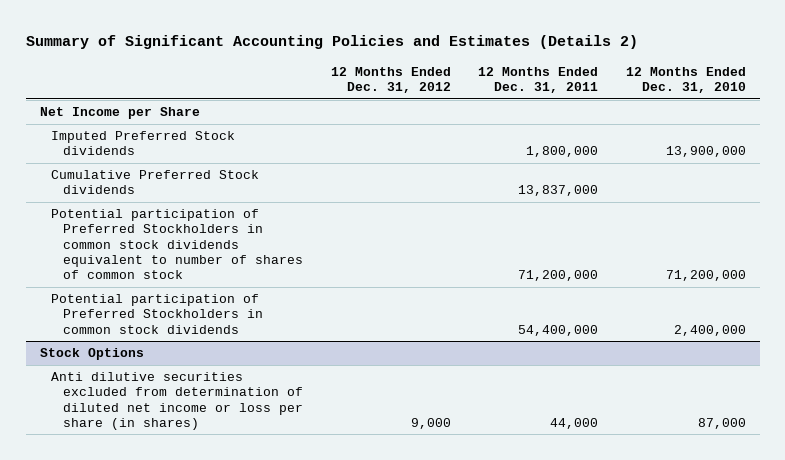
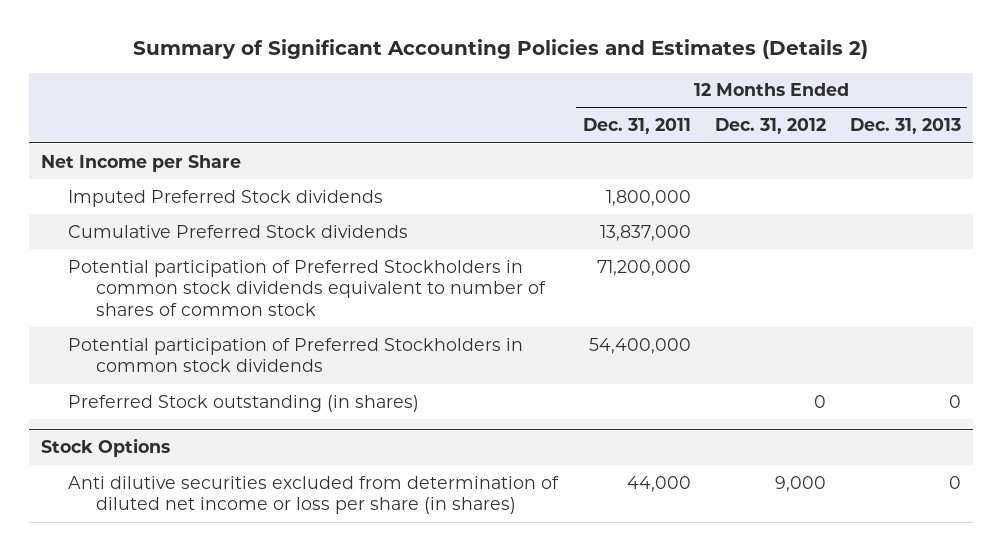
[625,66,746,94] 12 Months Ended Dec. 31, 2010 -> none
none -> [850,118,962,135] Dec. 31, 2013
none -> [68,394,420,412] Preferred Stock outstanding (in shares)

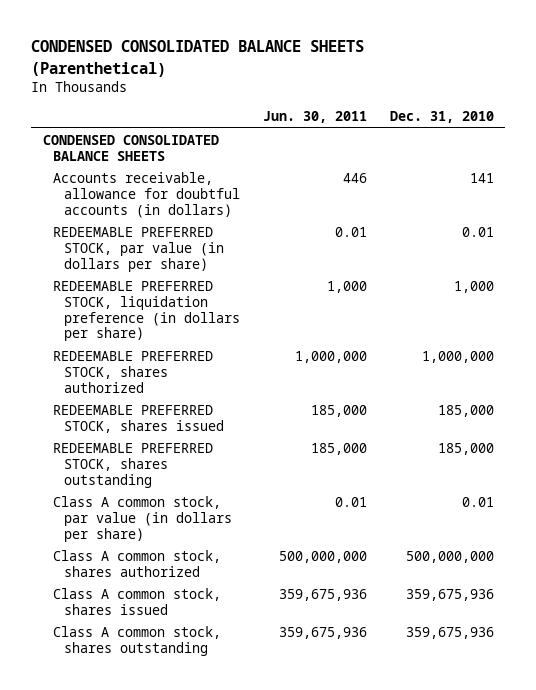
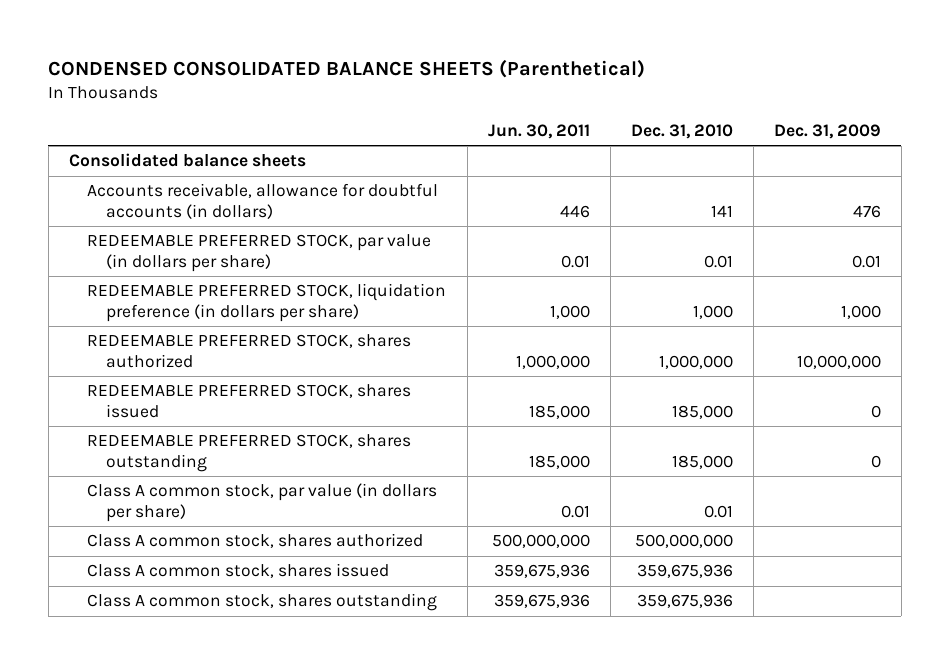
none -> [773,123,881,139] Dec. 31, 2009
[42,134,219,161] CONDENSED CONSOLIDATED BALANCE SHEETS -> [68,153,306,168] Consolidated balance sheets

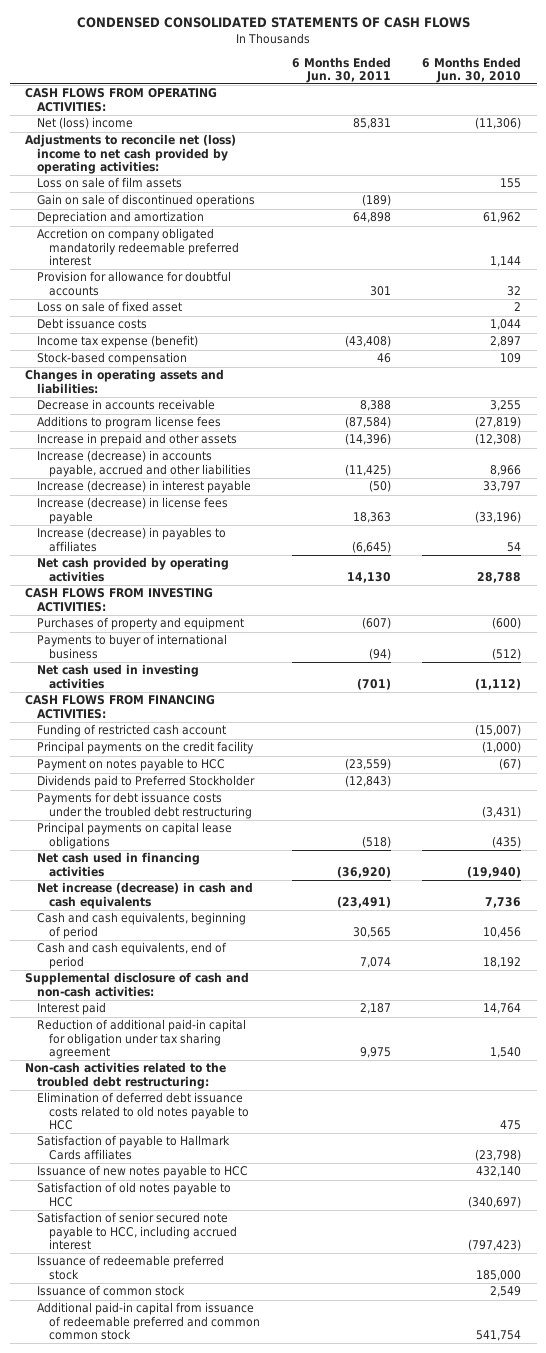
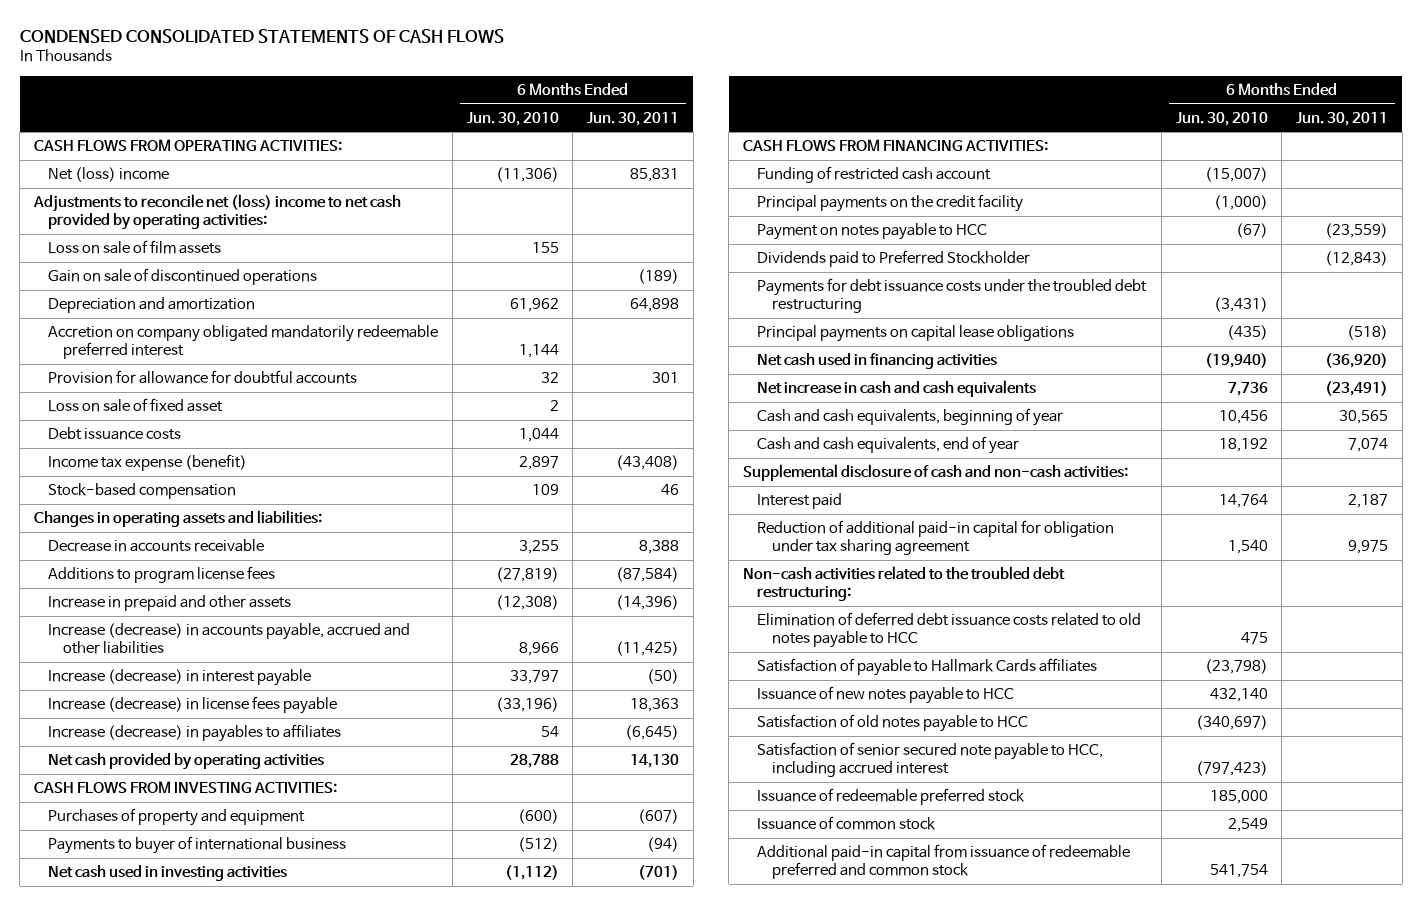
[37,882,254,909] Net increase (decrease) in cash and cash equivalents -> [757,380,1037,398] Net increase in cash and cash equivalents
[37,912,247,939] Cash and cash equivalents, beginning of period -> [757,408,1064,427] Cash and cash equivalents, beginning of year
[37,942,228,969] Cash and cash equivalents, end of period -> [757,436,1020,455] Cash and cash equivalents, end of year
[37,1302,261,1340] Additional paid-in capital from issuance of redeemable preferred and common common stock -> [757,844,1131,880] Additional paid-in capital from issuance of redeemable preferred and common stock

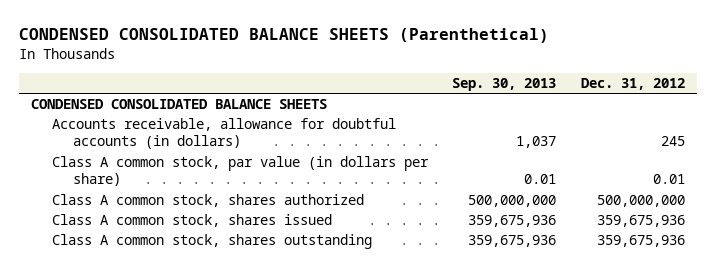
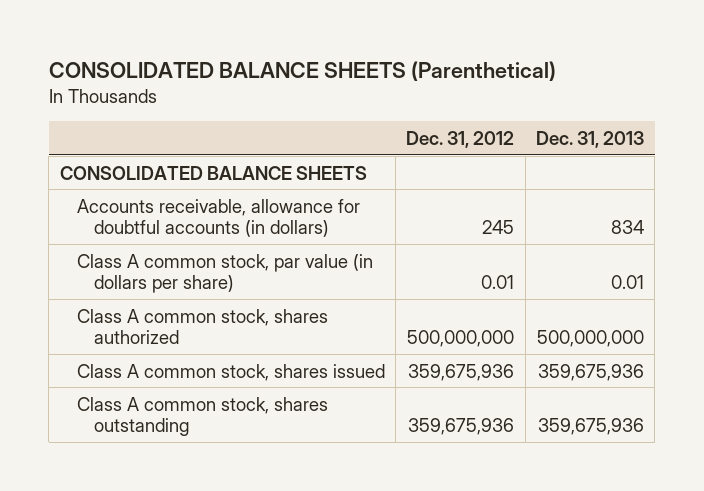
[18,28,549,44] CONDENSED CONSOLIDATED BALANCE SHEETS (Parenthetical) -> [48,60,556,81] CONSOLIDATED BALANCE SHEETS (Parenthetical)
[452,78,557,92] Sep. 30, 2013 -> none
none -> [536,130,645,148] Dec. 31, 2013
[30,99,327,110] CONDENSED CONSOLIDATED BALANCE SHEETS -> [59,165,367,180] CONSOLIDATED BALANCE SHEETS

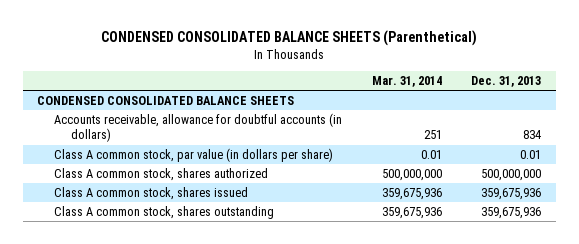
[48,60,556,81] CONSOLIDATED BALANCE SHEETS (Parenthetical) -> [101,29,478,46] CONDENSED CONSOLIDATED BALANCE SHEETS (Parenthetical)
[406,130,515,148] Dec. 31, 2012 -> none
none -> [371,76,442,88] Mar. 31, 2014
[59,165,367,180] CONSOLIDATED BALANCE SHEETS -> [37,96,295,106] CONDENSED CONSOLIDATED BALANCE SHEETS

